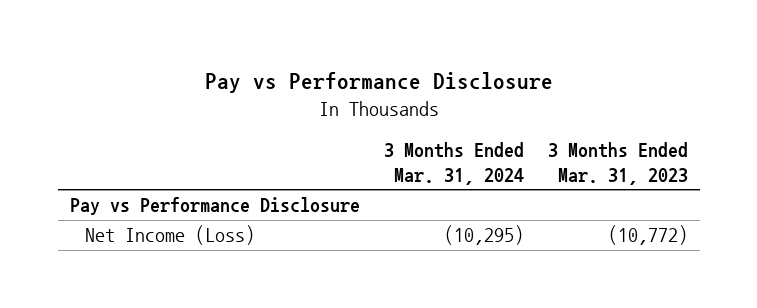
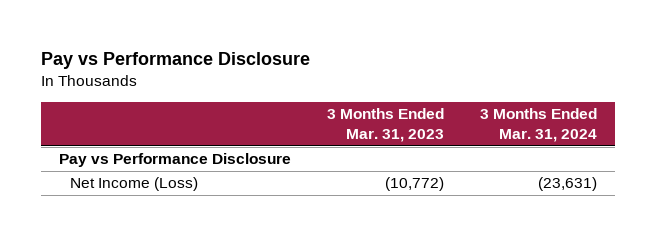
[443,225,524,246] (10,295) -> [537,177,597,192] (23,631)

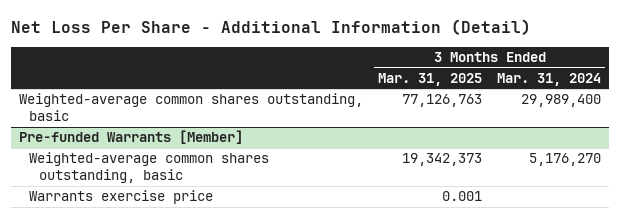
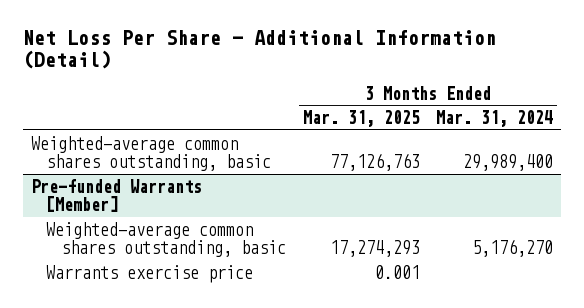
[402,153,483,167] 19,342,373 -> [329,239,420,257] 17,274,293

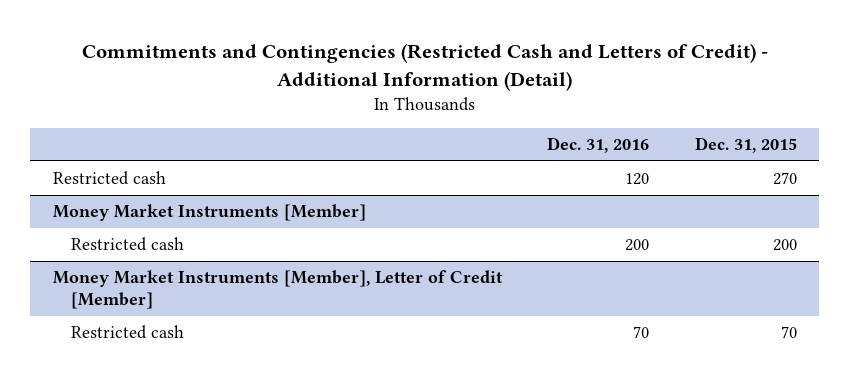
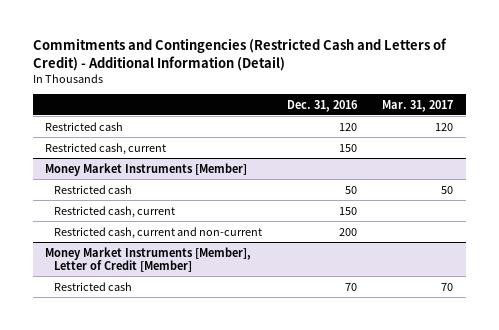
[694,137,797,154] Dec. 31, 2015 -> none
none -> [382,99,454,112] Mar. 31, 2017
none -> [45,142,167,155] Restricted cash, current
[625,239,650,252] 200 -> [345,185,358,194] 50
none -> [54,205,176,218] Restricted cash, current
none -> [54,226,263,239] Restricted cash, current and non-current

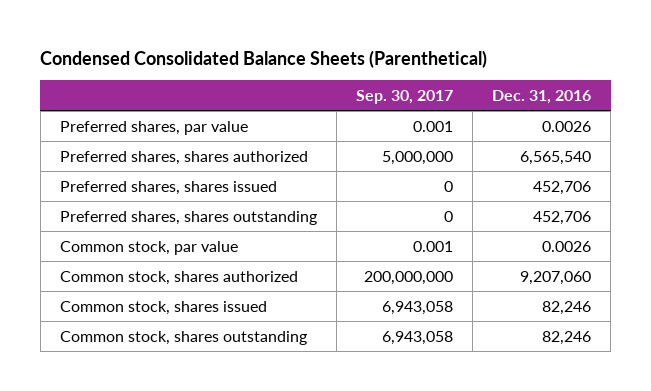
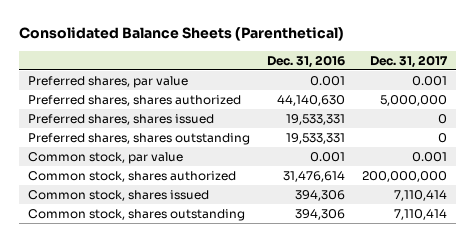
[40,49,488,68] Condensed Consolidated Balance Sheets (Parenthetical) -> [19,27,345,42] Consolidated Balance Sheets (Parenthetical)
[355,89,453,104] Sep. 30, 2017 -> none
none -> [370,54,449,68] Dec. 31, 2017
[542,120,592,132] 0.0026 -> [310,76,346,87] 0.001
[520,150,592,165] 6,565,540 -> [277,95,346,107] 44,140,630
[533,180,592,195] 452,706 -> [286,114,346,126] 19,533,331
[533,210,592,225] 452,706 -> [286,133,346,145] 19,533,331
[542,240,592,252] 0.0026 -> [310,152,346,163] 0.001
[520,270,592,285] 9,207,060 -> [283,171,346,183] 31,476,614
[542,300,592,315] 82,246 -> [295,190,346,202] 394,306
[542,330,592,345] 82,246 -> [295,209,346,221] 394,306

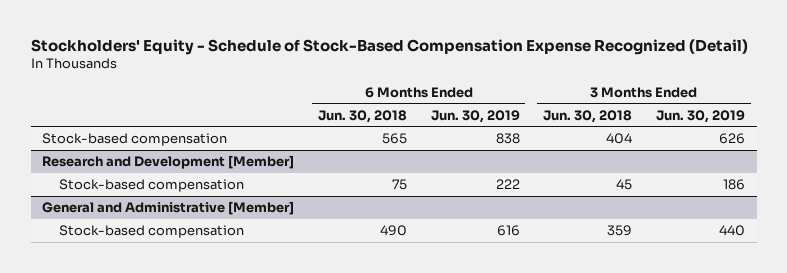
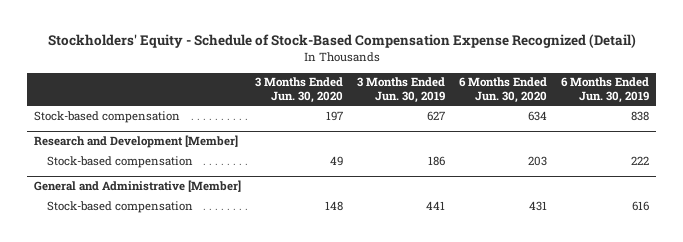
[318,109,408,123] Jun. 30, 2018 -> none
[543,109,633,123] Jun. 30, 2018 -> none
none -> [255,77,344,103] 3 Months Ended Jun. 30, 2020
none -> [459,77,548,103] 6 Months Ended Jun. 30, 2020
[718,133,745,145] 626 -> [427,110,446,121] 627
[718,225,745,237] 440 -> [426,200,446,210] 441

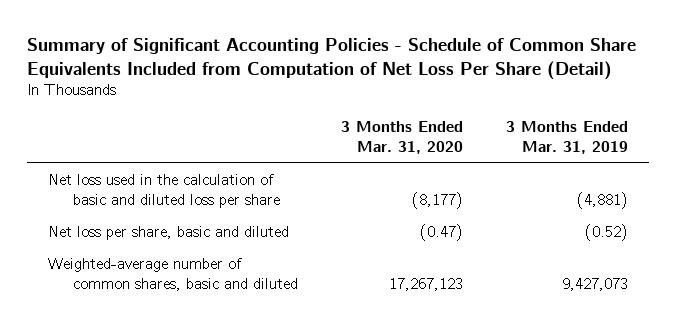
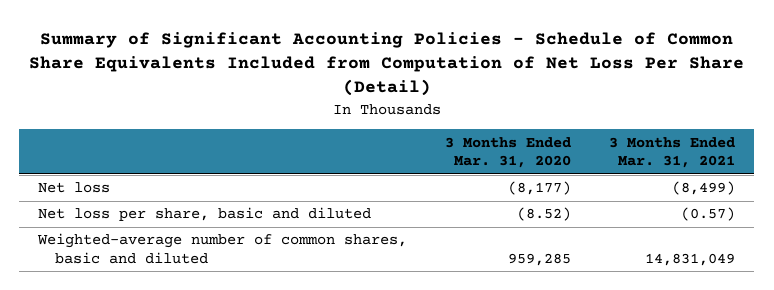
[505,120,628,154] 3 Months Ended Mar. 31, 2019 -> none
none -> [609,136,736,169] 3 Months Ended Mar. 31, 2021
[48,174,280,209] Net loss used in the calculation of basic and diluted loss per share -> [38,182,111,194] Net loss
[419,224,463,242] (0.47) -> [517,207,572,222] (8.52)
[388,278,463,292] 17,267,123 -> [508,253,572,267] 959,285

